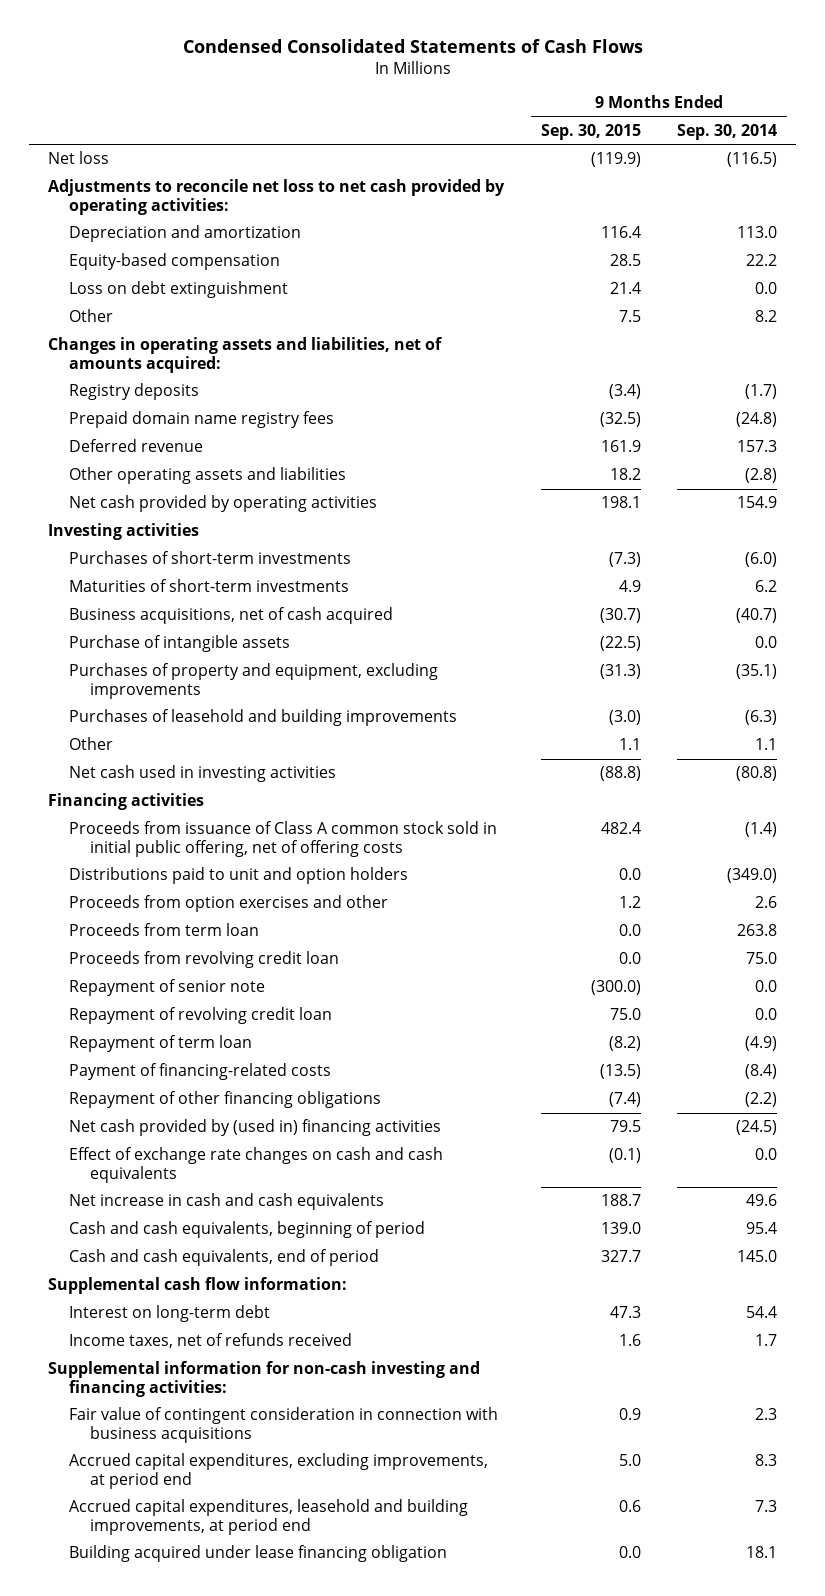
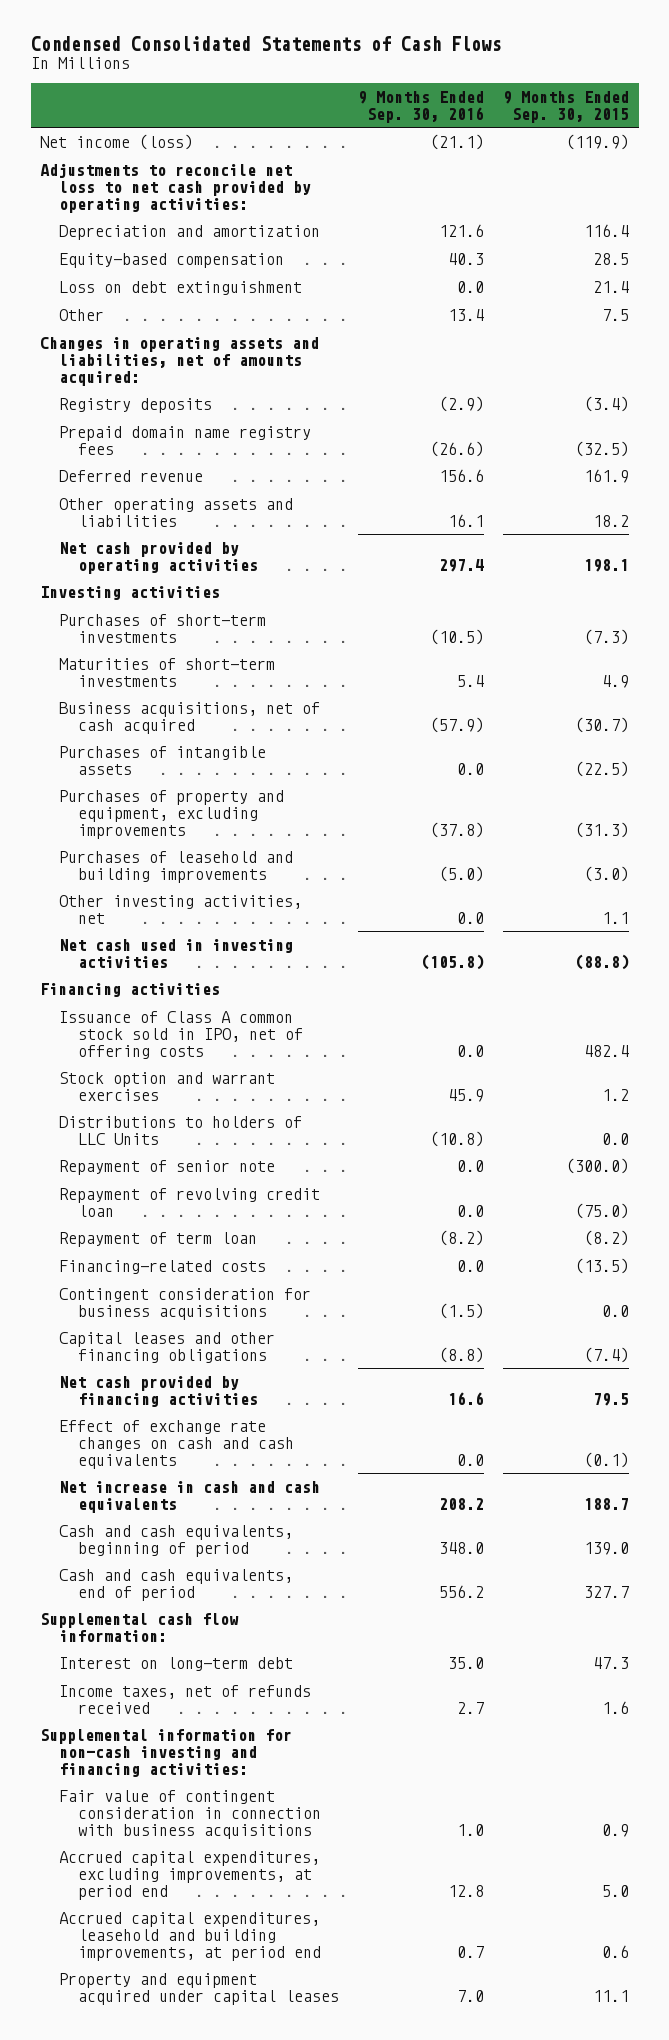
[677,124,778,141] Sep. 30, 2014 -> none
none -> [358,90,485,123] 9 Months Ended Sep. 30, 2016
[47,151,109,165] Net loss -> [40,133,194,150] Net income (loss)
[68,635,290,653] Purchase of intangible assets -> [58,745,266,775] Purchases of intangible assets
[68,737,113,751] Other -> [58,894,302,924] Other investing activities, net
[68,895,388,913] Proceeds from option exercises and other -> none
[68,923,259,937] Proceeds from term loan -> none
[68,951,339,969] Proceeds from revolving credit loan -> none
[68,821,497,858] Proceeds from issuance of Class A common stock sold in initial public offering, net of offering costs -> [58,1010,303,1059] Issuance of Class A common stock sold in IPO, net of offering costs
none -> [58,1071,275,1101] Stock option and warrant exercises
[68,867,408,885] Distributions paid to unit and option holders -> [58,1115,302,1145] Distributions to holders of LLC Units
[609,1008,641,1021] 75.0 -> [575,1202,630,1219] (75.0)
[68,1063,331,1081] Payment of financing-related costs -> [58,1259,266,1274] Financing-related costs
none -> [58,1287,311,1320] Contingent consideration for business acquisitions
[68,1091,381,1109] Repayment of other financing obligations -> [58,1331,275,1363] Capital leases and other financing obligations
[68,1119,441,1137] Net cash provided by (used in) financing activities -> [58,1375,258,1407] Net cash provided by financing activities
[68,1545,447,1563] Building acquired under lease financing obligation -> none
none -> [58,1972,339,2005] Property and equipment acquired under capital leases

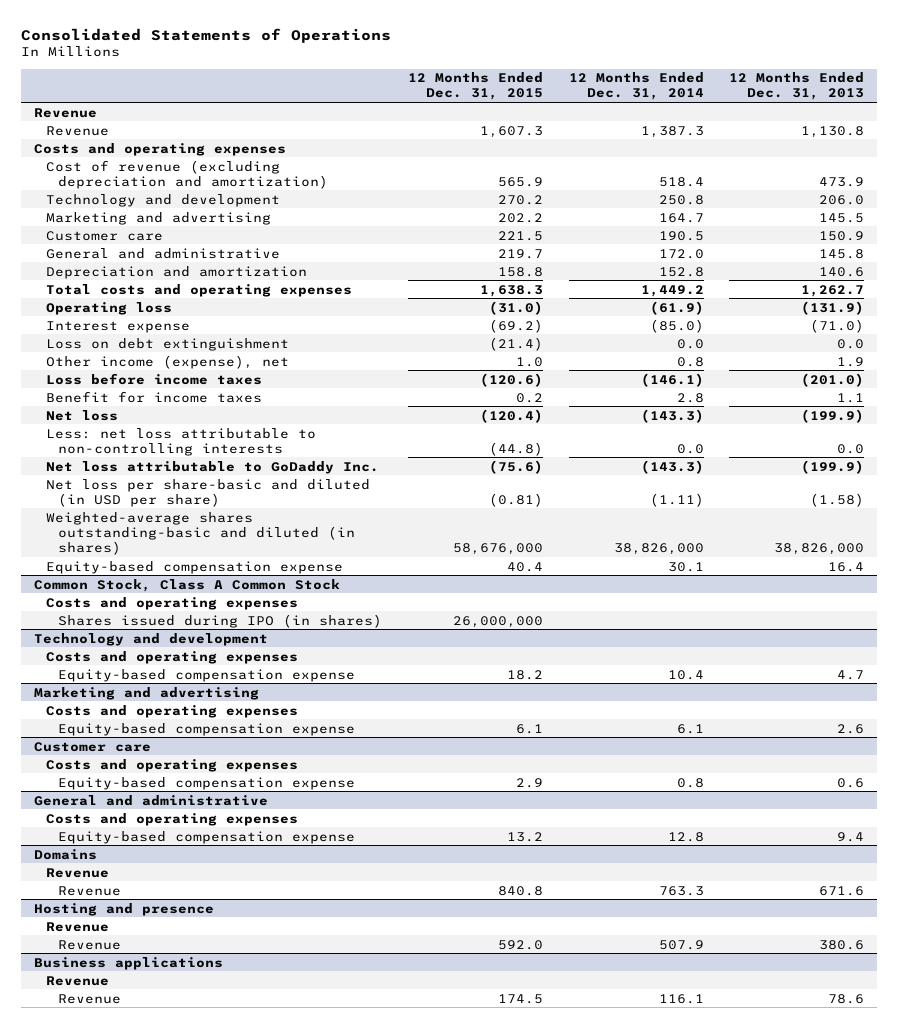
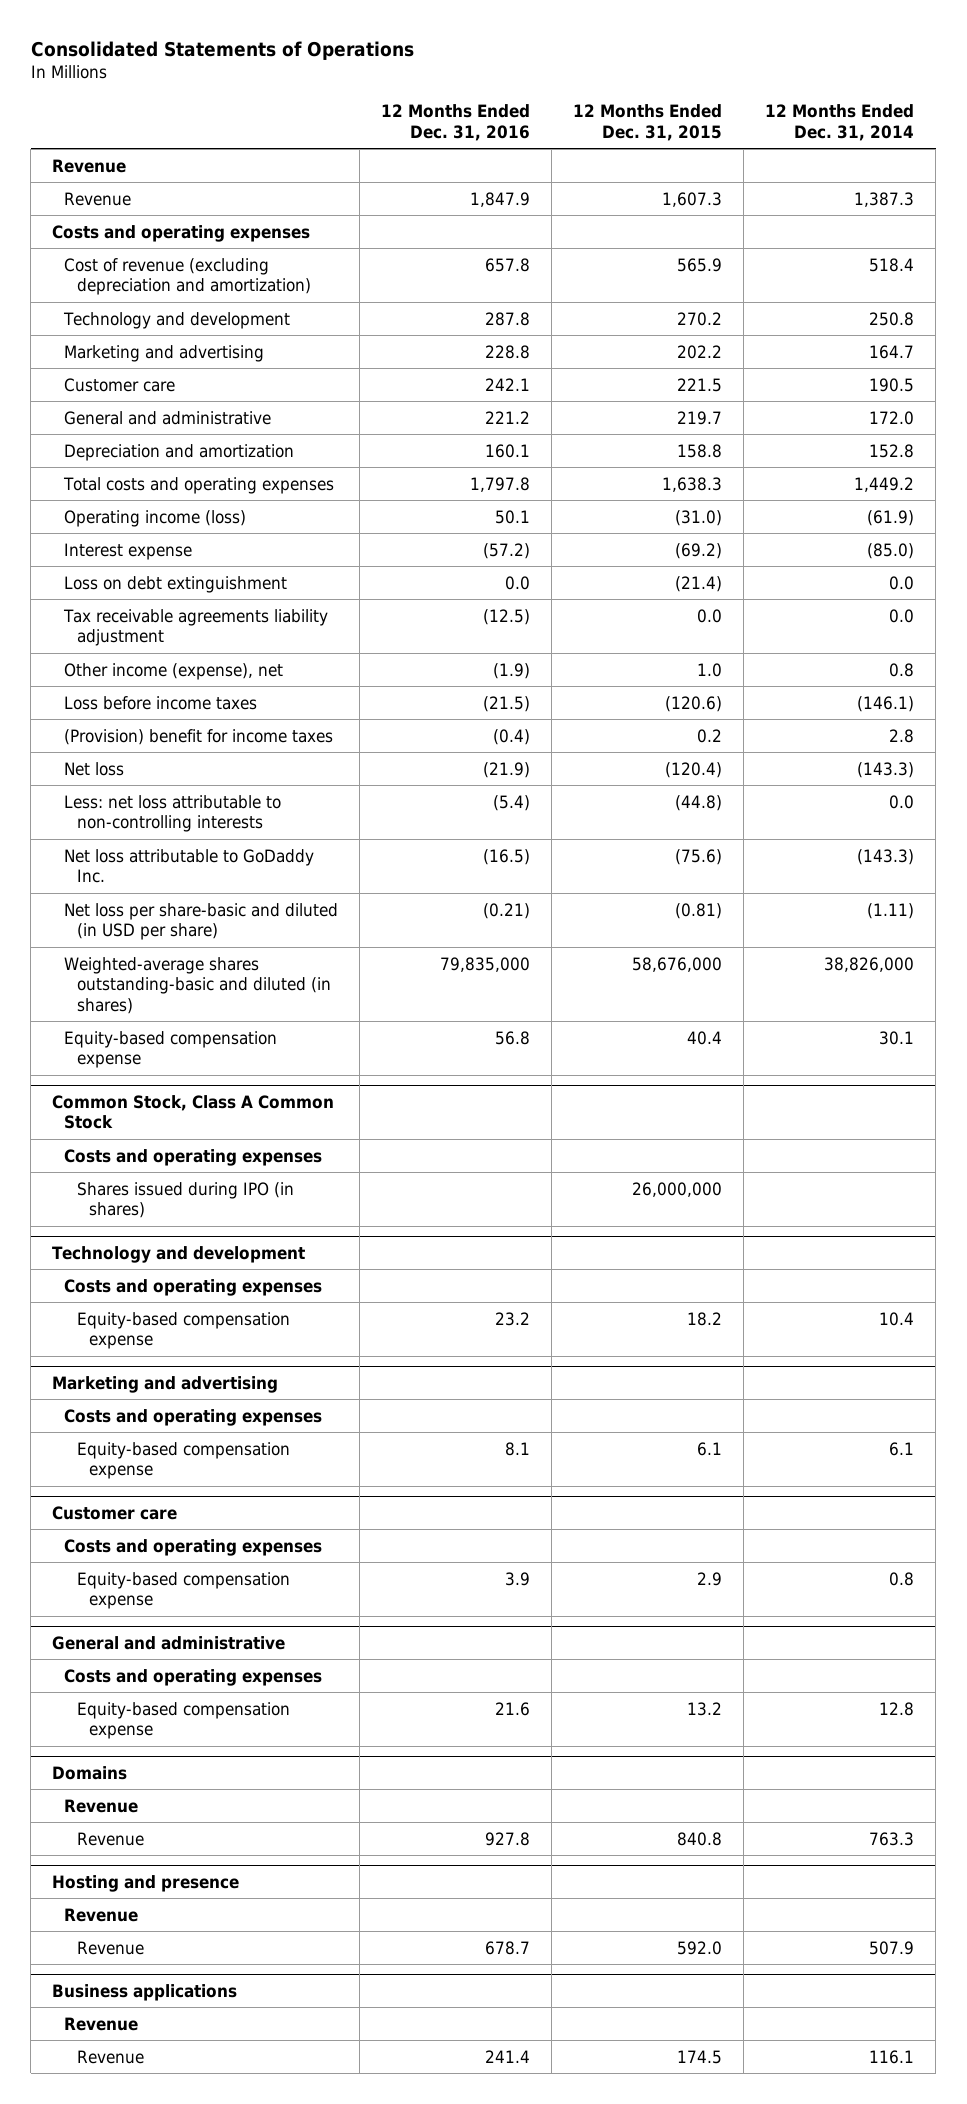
[729,72,865,101] 12 Months Ended Dec. 31, 2013 -> none
none -> [381,104,531,141] 12 Months Ended Dec. 31, 2016
[45,301,172,315] Operating loss -> [64,509,247,527] Operating income (loss)
none -> [63,608,329,647] Tax receivable agreements liability adjustment
[45,390,262,403] Benefit for income taxes -> [64,728,334,745] (Provision) benefit for income taxes

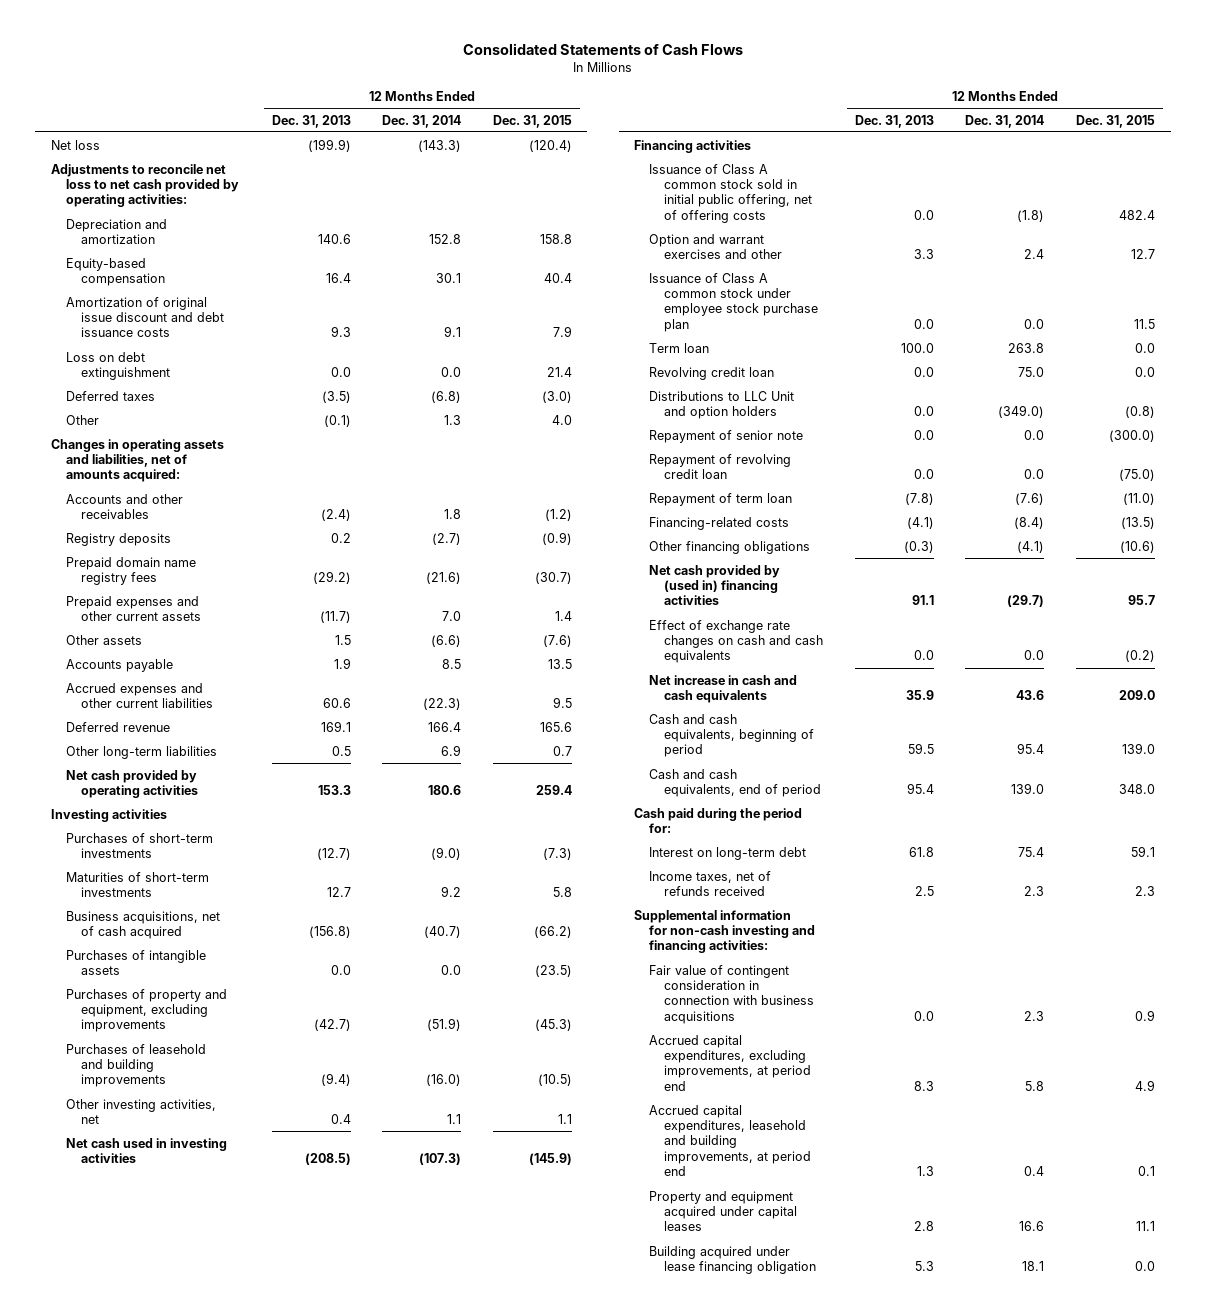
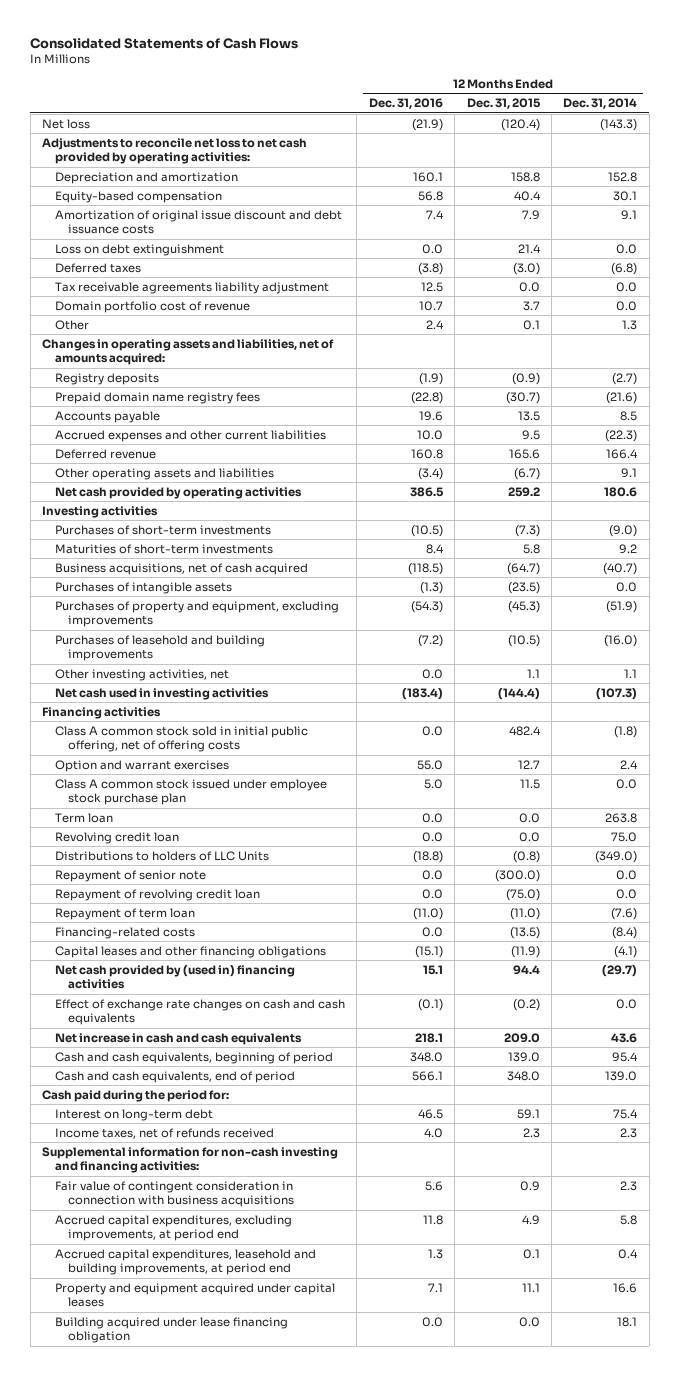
[271,114,351,128] Dec. 31, 2013 -> none
none -> [368,98,443,110] Dec. 31, 2016
none -> [55,281,330,294] Tax receivable agreements liability adjustment
none -> [55,300,251,313] Domain portfolio cost of revenue
[551,414,572,425] 4.0 -> [522,319,540,330] 0.1
[66,493,184,519] Accounts and other receivables -> none
[66,595,201,621] Prepaid expenses and other current assets -> none
[66,634,143,645] Other assets -> none
[66,745,218,759] Other long-term liabilities -> [55,467,275,480] Other operating assets and liabilities
[441,744,462,756] 6.9 -> [621,467,638,478] 9.1
[552,745,572,756] 0.7 -> [513,467,540,480] (6.7)
[535,784,572,795] 259.4 -> [507,486,540,497] 259.2
[533,925,572,938] (66.2) -> [506,562,540,575] (64.7)
[528,1152,572,1165] (145.9) -> [497,687,540,700] (144.4)
[649,163,813,223] Issuance of Class A common stock sold in initial public offering, net of offering costs -> [55,725,309,753] Class A common stock sold in initial public offering, net of offering costs
[649,233,783,259] Option and warrant exercises and other -> [55,759,230,772] Option and warrant exercises
[649,272,819,332] Issuance of Class A common stock under employee stock purchase plan -> [55,778,328,806] Class A common stock issued under employee stock purchase plan
[649,390,795,419] Distributions to LLC Unit and option holders -> [55,850,270,861] Distributions to holders of LLC Units
[649,540,811,554] Other financing obligations -> [55,945,327,958] Capital leases and other financing obligations
[1120,540,1156,553] (10.6) -> [510,945,540,958] (11.9)
[1128,595,1156,606] 95.7 -> [512,964,540,975] 94.4

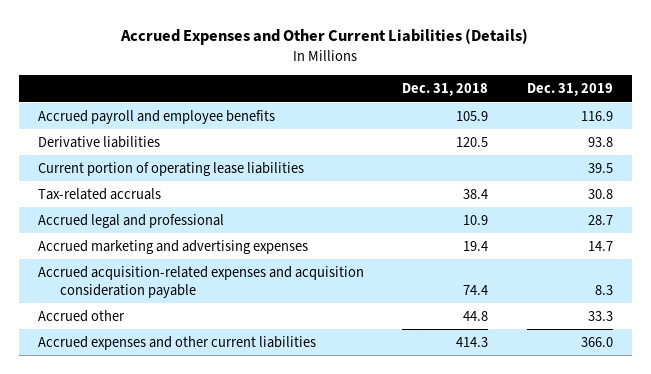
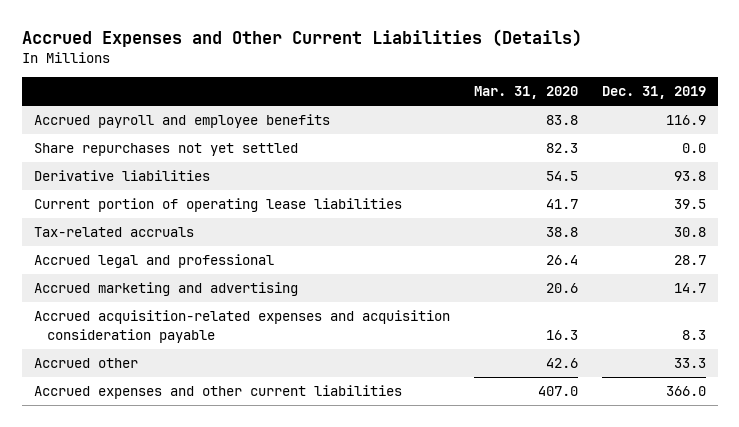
[402,83,489,97] Dec. 31, 2018 -> none
none -> [473,86,578,100] Mar. 31, 2020
none -> [33,143,298,157] Share repurchases not yet settled
[38,239,309,254] Accrued marketing and advertising expenses -> [33,282,298,297] Accrued marketing and advertising

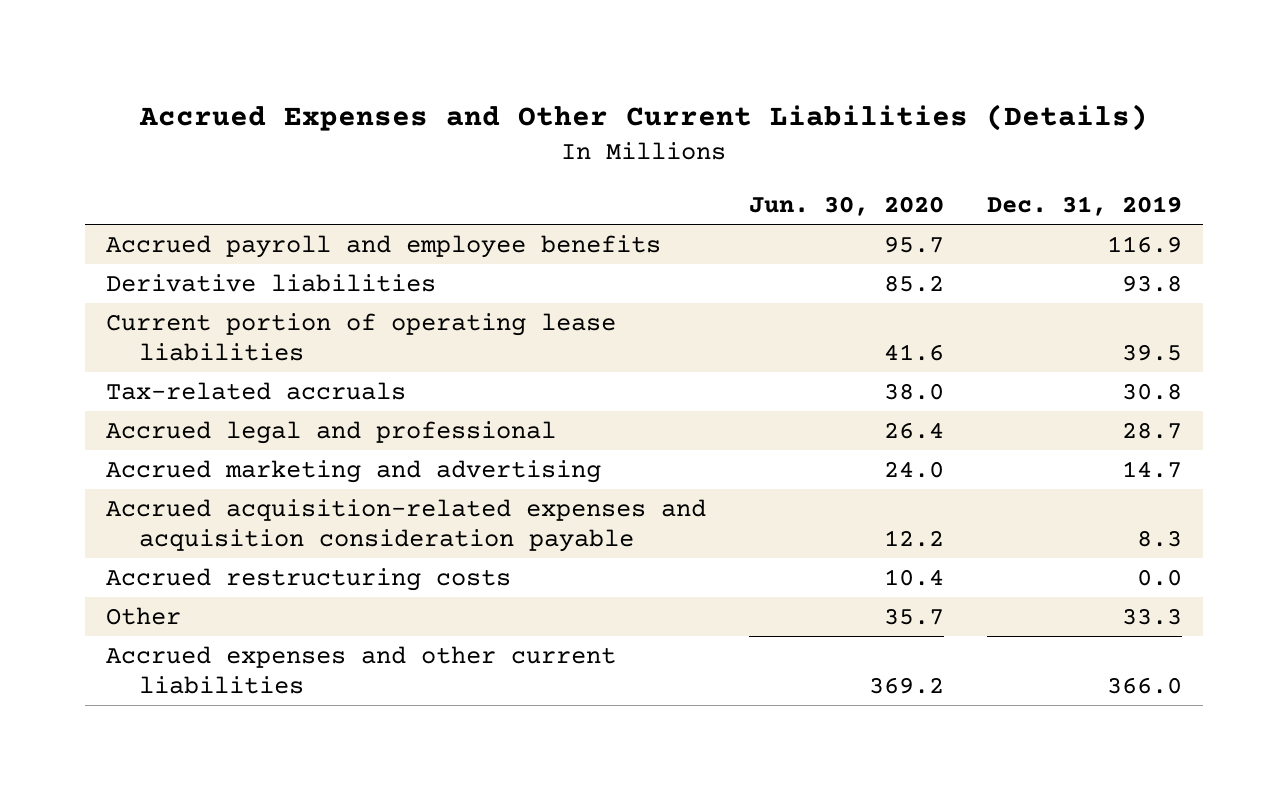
[473,86,578,100] Mar. 31, 2020 -> none
none -> [748,196,944,217] Jun. 30, 2020
[33,143,298,157] Share repurchases not yet settled -> none
none -> [106,568,512,592] Accrued restructuring costs
[33,358,138,369] Accrued other -> [106,607,182,626] Other

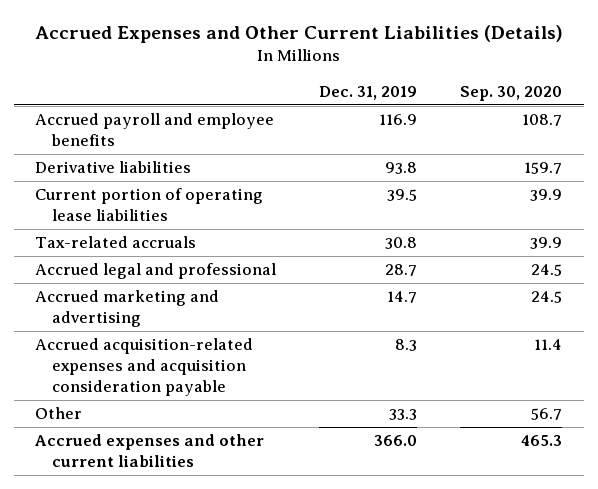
[748,196,944,217] Jun. 30, 2020 -> none
none -> [460,85,563,101] Sep. 30, 2020
[106,568,512,592] Accrued restructuring costs -> none

